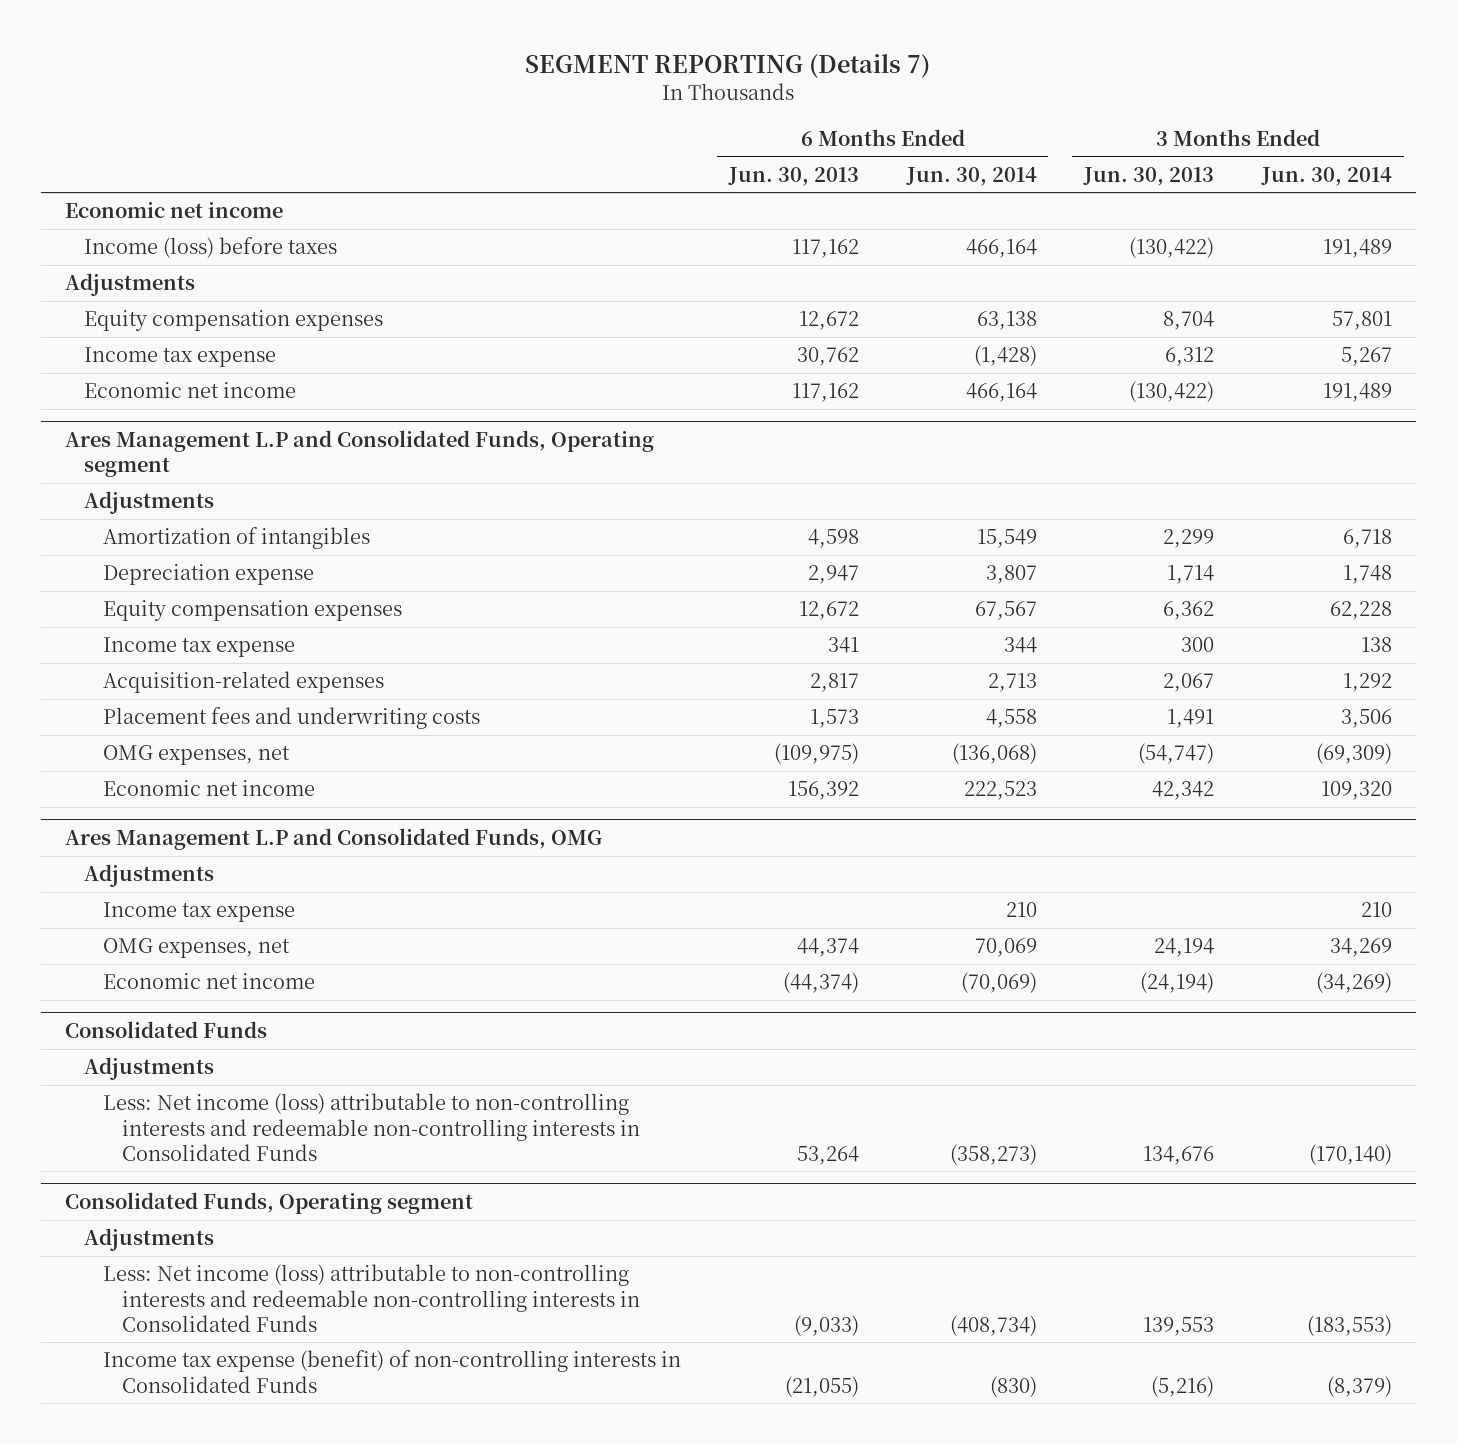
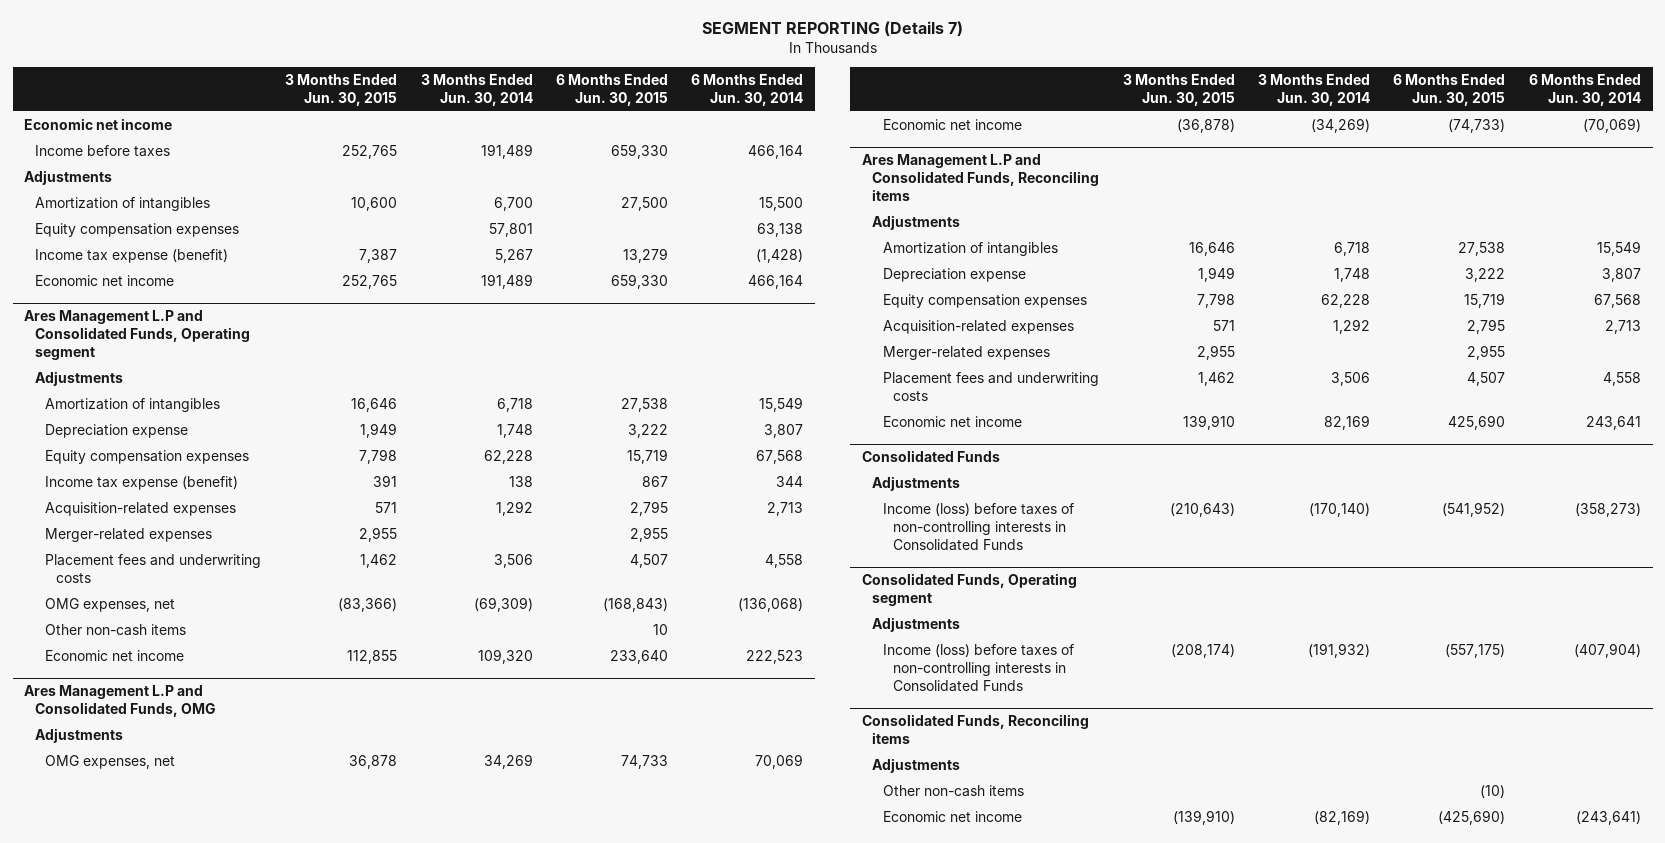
[727,166,859,186] Jun. 30, 2013 -> none
[1083,166,1215,186] Jun. 30, 2013 -> none
none -> [285,73,398,106] 3 Months Ended Jun. 30, 2015
none -> [556,73,669,106] 6 Months Ended Jun. 30, 2015
[84,237,338,259] Income (loss) before taxes -> [34,144,170,157] Income before taxes
none -> [34,196,210,211] Amortization of intangibles
[84,347,277,368] Income tax expense -> [34,248,228,263] Income tax expense (benefit)
[974,601,1037,621] 67,567 -> [756,449,804,464] 67,568
[103,637,296,658] Income tax expense -> [45,475,239,490] Income tax expense (benefit)
none -> [45,527,213,542] Merger-related expenses
none -> [45,623,187,636] Other non-cash items
[103,902,296,923] Income tax expense -> none
none -> [861,153,1100,201] Ares Management L.P and Consolidated Funds, Reconciling items
none -> [872,214,961,230] Adjustments
none -> [882,241,1058,256] Amortization of intangibles
none -> [882,267,1026,282] Depreciation expense
none -> [882,293,1087,308] Equity compensation expenses
none -> [882,319,1074,334] Acquisition-related expenses
none -> [882,345,1050,360] Merger-related expenses
none -> [882,371,1099,401] Placement fees and underwriting costs
none -> [882,415,1022,427] Economic net income
[103,1093,641,1161] Less: Net income (loss) attributable to non-controlling interests and redeemable non-controlling interests in Consolidated Funds -> [882,502,1074,551] Income (loss) before taxes of non-controlling interests in Consolidated Funds
[103,1350,682,1393] Income tax expense (benefit) of non-controlling interests in Consolidated Funds -> none
[103,1264,641,1332] Less: Net income (loss) attributable to non-controlling interests and redeemable non-controlling interests in Consolidated Funds -> [882,643,1074,692] Income (loss) before taxes of non-controlling interests in Consolidated Funds
[949,1314,1037,1336] (408,734) -> [1573,642,1641,658] (407,904)
[1306,1314,1392,1336] (183,553) -> [1308,642,1371,658] (191,932)
none -> [861,713,1089,744] Consolidated Funds, Reconciling items
none -> [872,757,961,773] Adjustments
none -> [882,784,1024,797] Other non-cash items
none -> [882,810,1022,822] Economic net income

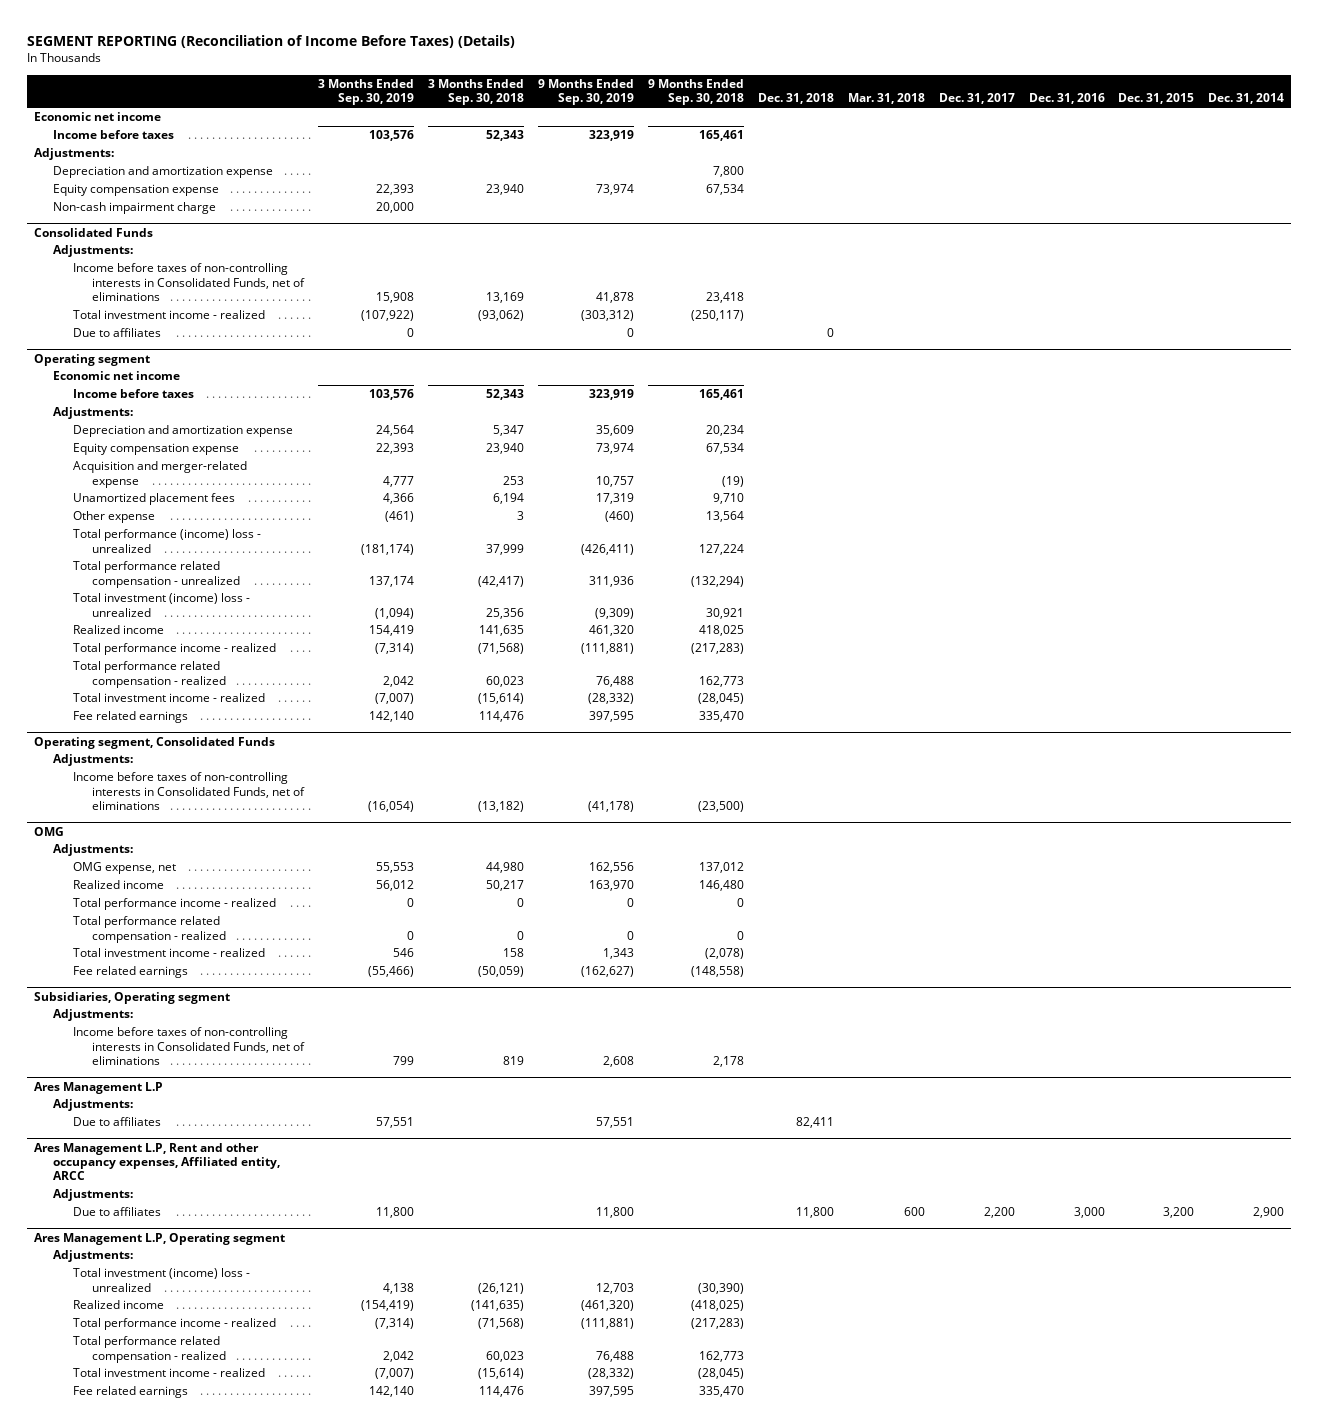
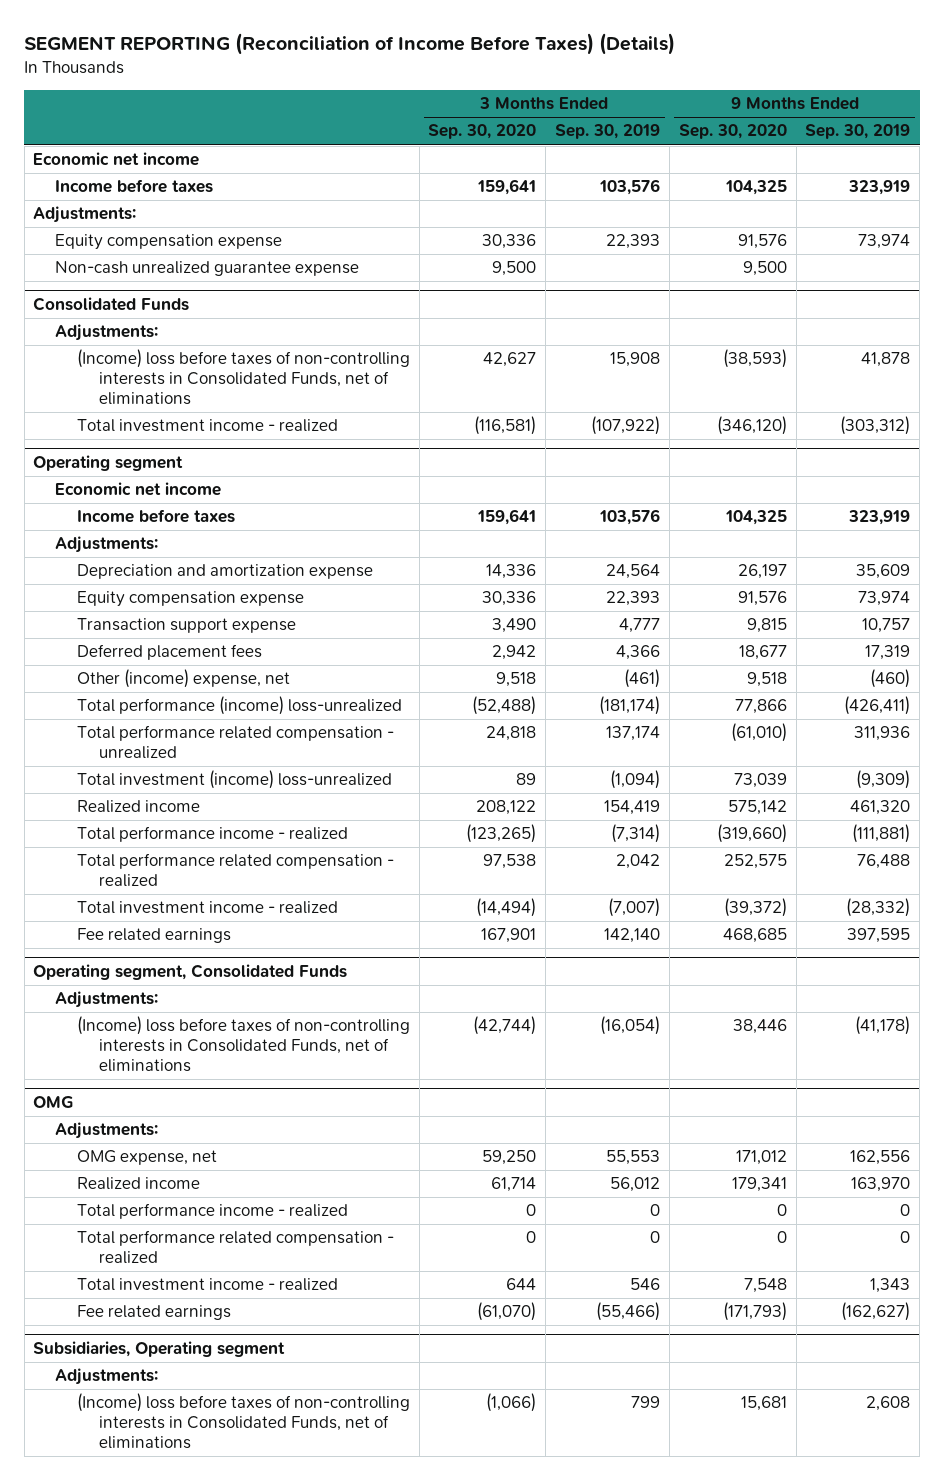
[427,79,524,106] 3 Months Ended Sep. 30, 2018 -> none
[647,79,744,106] 9 Months Ended Sep. 30, 2018 -> none
[757,93,834,105] Dec. 31, 2018 -> none
[847,93,925,105] Mar. 31, 2018 -> none
[938,93,1015,105] Dec. 31, 2017 -> none
[1028,93,1105,105] Dec. 31, 2016 -> none
[1118,93,1195,105] Dec. 31, 2015 -> none
[1208,93,1285,105] Dec. 31, 2014 -> none
none -> [428,124,537,140] Sep. 30, 2020
none -> [678,124,787,140] Sep. 30, 2020
[53,166,274,179] Depreciation and amortization expense -> none
[53,202,217,215] Non-cash impairment charge -> none
none -> [55,261,360,277] Non-cash unrealized guarantee expense
[72,263,305,301] Income before taxes of non-controlling interests in Consolidated Funds, net of eliminations -> [76,349,410,406] (Income) loss before taxes of non-controlling interests in Consolidated Funds, net of eliminations
[72,328,161,338] Due to affiliates -> none
[72,461,247,488] Acquisition and merger-related expense -> [76,618,296,634] Transaction support expense
[72,493,235,506] Unamortized placement fees -> [76,644,262,661] Deferred placement fees
[72,511,155,524] Other expense -> [76,669,290,689] Other (income) expense, net
[72,529,261,553] Total performance (income) loss - unrealized -> [76,696,402,716] Total performance (income) loss-unrealized
[72,593,250,617] Total investment (income) loss - unrealized -> [76,770,392,790] Total investment (income) loss-unrealized
[72,772,305,810] Income before taxes of non-controlling interests in Consolidated Funds, net of eliminations -> [76,1016,410,1073] (Income) loss before taxes of non-controlling interests in Consolidated Funds, net of eliminations
[33,1081,163,1094] Ares Management L.P -> none
[53,1099,134,1112] Adjustments: -> none
[72,1117,161,1127] Due to affiliates -> none
[33,1142,281,1181] Ares Management L.P, Rent and other occupancy expenses, Affiliated entity, ARCC -> none
[53,1189,134,1202] Adjustments: -> none
[72,1207,161,1217] Due to affiliates -> none
[33,1232,285,1245] Ares Management L.P, Operating segment -> none
[53,1250,134,1263] Adjustments: -> none
[72,1268,250,1292] Total investment (income) loss - unrealized -> none
[72,1300,164,1310] Realized income -> none
[72,1318,276,1331] Total performance income - realized -> none
[72,1336,226,1363] Total performance related compensation - realized -> none
[72,1368,265,1378] Total investment income - realized -> none
[72,1386,188,1399] Fee related earnings -> none
[72,1027,305,1065] Income before taxes of non-controlling interests in Consolidated Funds, net of eliminations -> [76,1393,410,1450] (Income) loss before taxes of non-controlling interests in Consolidated Funds, net of eliminations

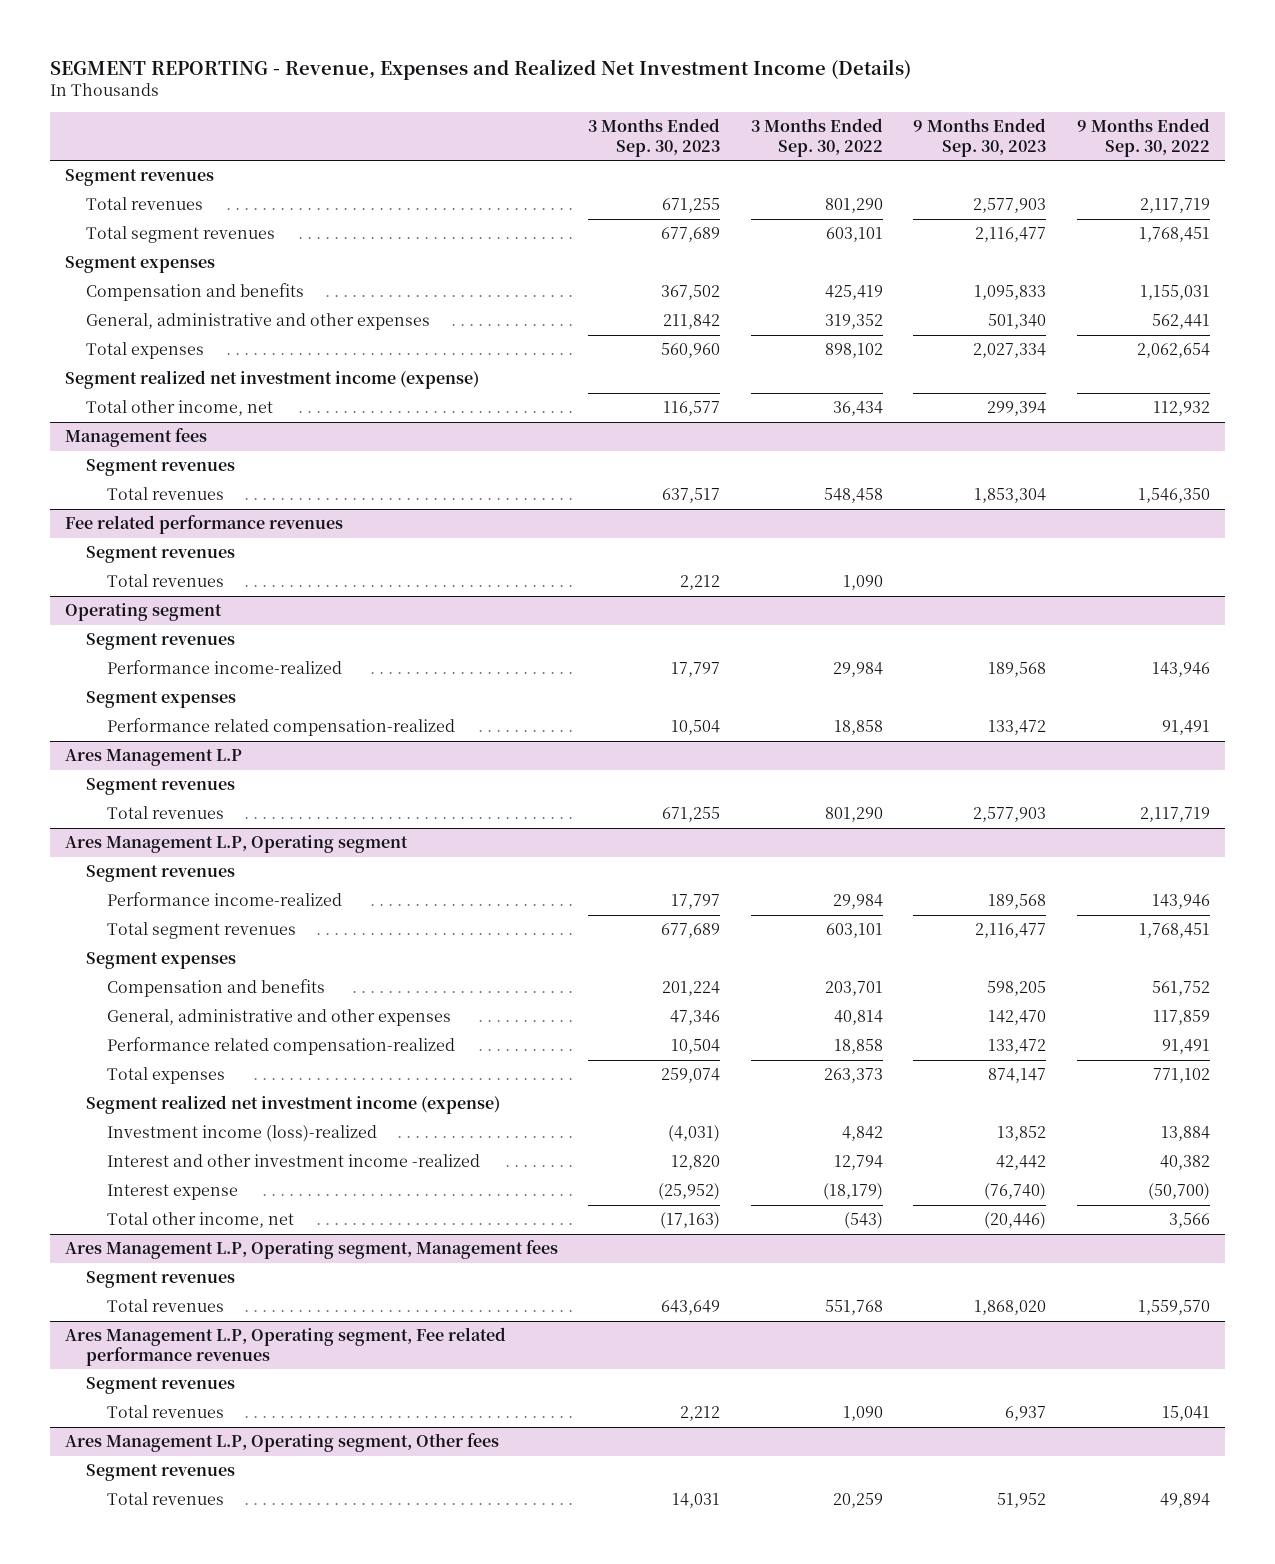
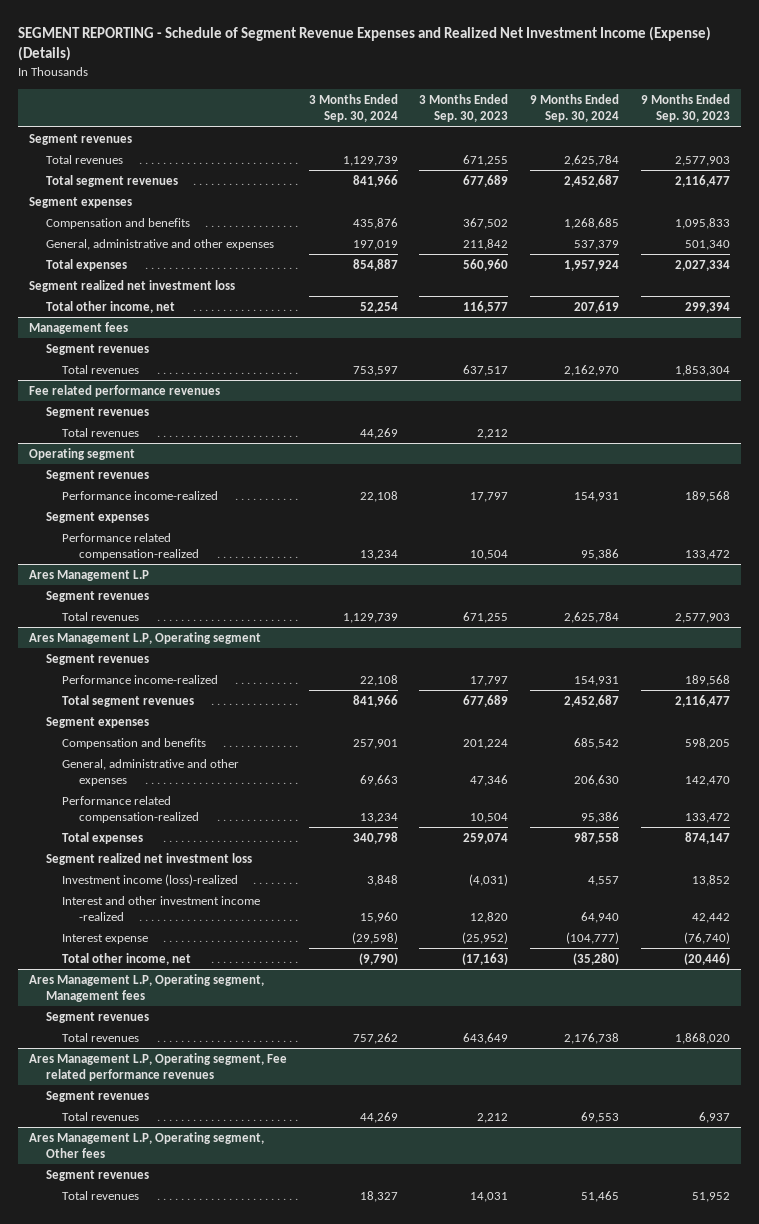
[49,58,911,80] SEGMENT REPORTING - Revenue, Expenses and Realized Net Investment Income (Details) -> [17,26,711,62] SEGMENT REPORTING - Schedule of Segment Revenue Expenses and Realized Net Investment Income (Expense) (Details)
[750,118,883,157] 3 Months Ended Sep. 30, 2022 -> none
[1076,118,1210,157] 9 Months Ended Sep. 30, 2022 -> none
none -> [308,94,398,123] 3 Months Ended Sep. 30, 2024
none -> [530,94,620,123] 9 Months Ended Sep. 30, 2024
[64,370,479,390] Segment realized net investment income (expense) -> [28,279,235,292] Segment realized net investment loss
[86,1095,501,1115] Segment realized net investment income (expense) -> [45,852,252,865] Segment realized net investment loss

